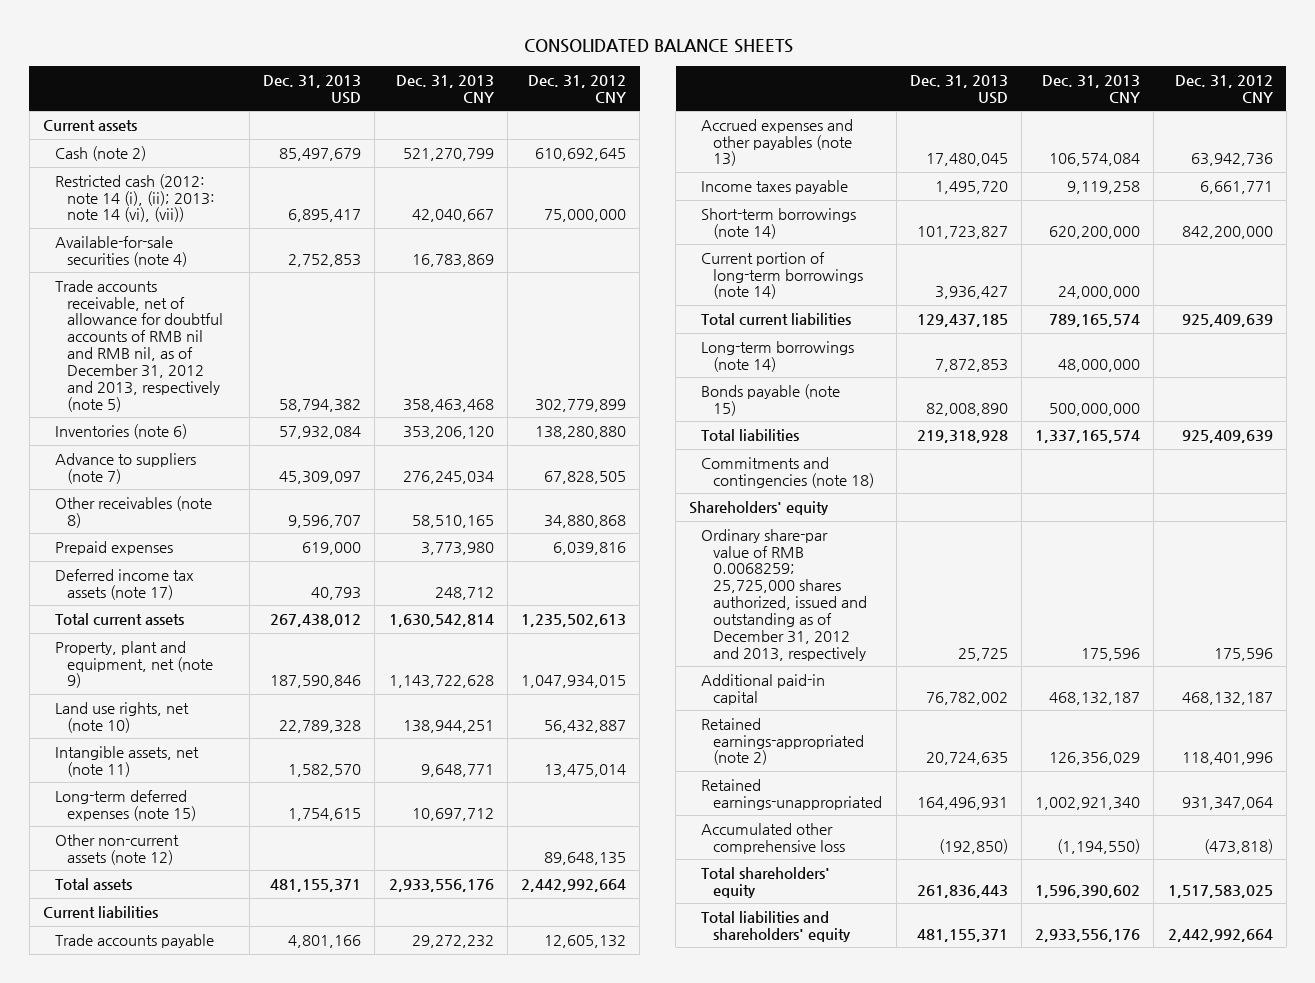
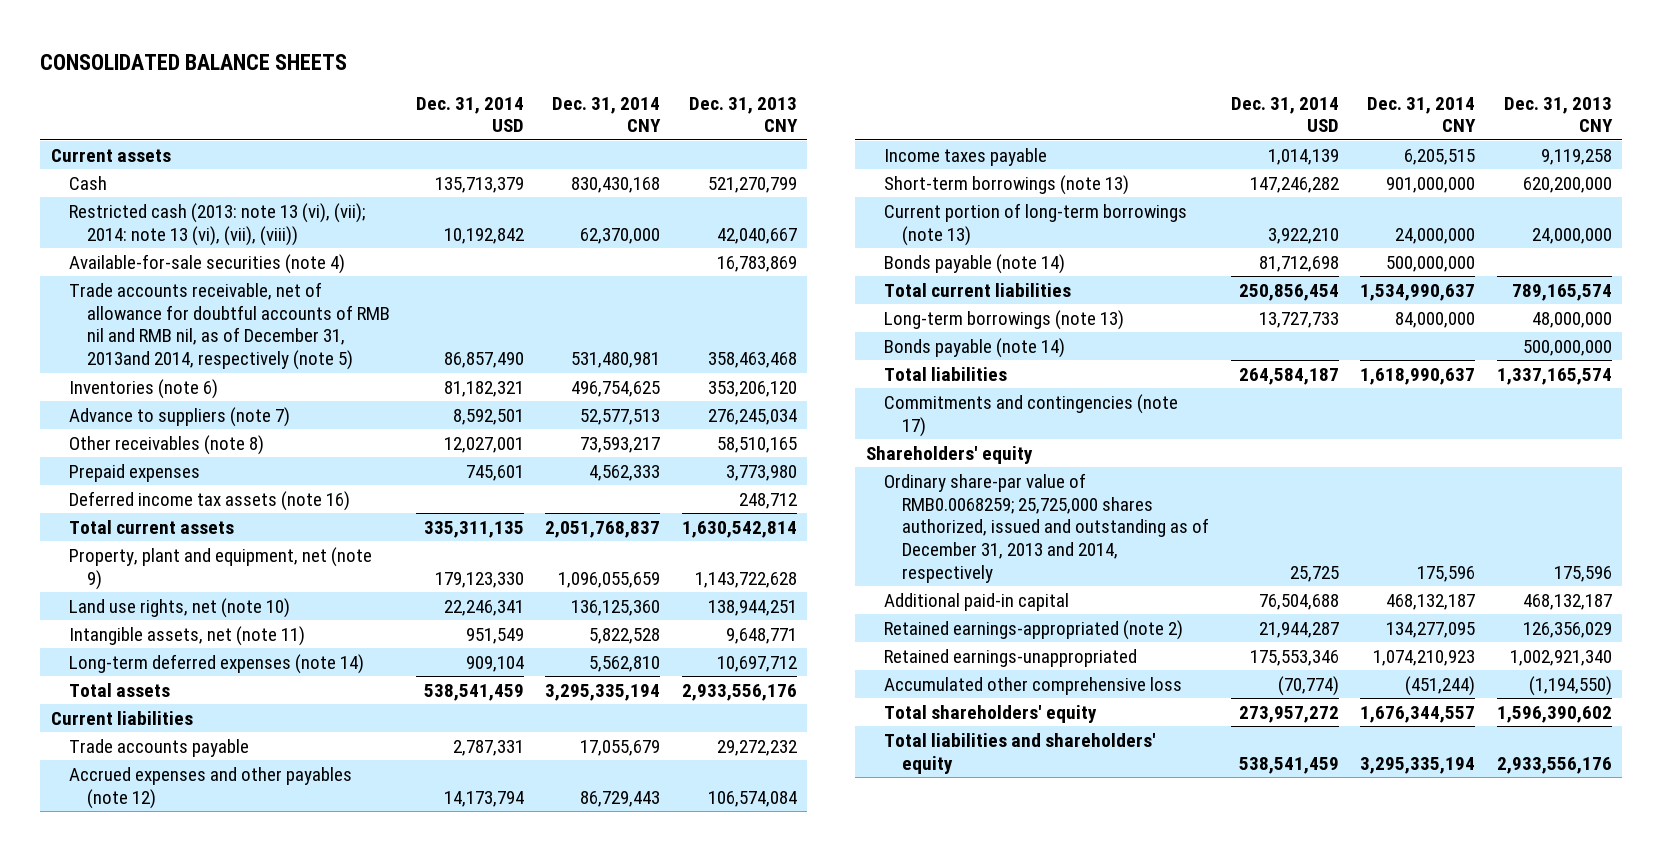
[263,74,362,104] Dec. 31, 2013 USD -> none
[527,74,626,103] Dec. 31, 2012 CNY -> none
none -> [415,96,524,133] Dec. 31, 2014 USD
none -> [552,96,662,133] Dec. 31, 2014 CNY
[54,145,146,161] Cash (note 2) -> [69,175,108,190] Cash
[54,173,215,223] Restricted cash (2012: note 14 (i), (ii); 2013: note 14 (vi), (vii)) -> [69,202,366,246] Restricted cash (2013: note 13 (vi), (vii); 2014: note 13 (vi), (vii), (viii))
[54,279,223,412] Trade accounts receivable, net of allowance for doubtful accounts of RMB nil and RMB nil, as of December 31, 2012 and 2013, respectively (note 5) -> [69,281,391,371] Trade accounts receivable, net of allowance for doubtful accounts of RMB nil and RMB nil, as of December 31, 2013and 2014, respectively (note 5)
[54,568,194,600] Deferred income tax assets (note 17) -> [69,490,351,511] Deferred income tax assets (note 16)
[54,833,179,865] Other non-current assets (note 12) -> none
[54,789,196,821] Long-term deferred expenses (note 15) -> [69,653,365,674] Long-term deferred expenses (note 14)
[701,118,854,167] Accrued expenses and other payables (note 13) -> [69,766,353,809] Accrued expenses and other payables (note 12)
[701,207,857,239] Short-term borrowings (note 14) -> [884,174,1130,195] Short-term borrowings (note 13)
[701,251,864,300] Current portion of long-term borrowings (note 14) -> [884,202,1188,246] Current portion of long-term borrowings (note 13)
none -> [884,253,1066,274] Bonds payable (note 14)
[701,340,855,372] Long-term borrowings (note 14) -> [884,309,1125,330] Long-term borrowings (note 13)
[701,383,841,416] Bonds payable (note 15) -> [884,337,1066,358] Bonds payable (note 14)
[701,456,875,488] Commitments and contingencies (note 18) -> [884,393,1179,437] Commitments and contingencies (note 17)
[701,528,868,661] Ordinary share-par value of RMB 0.0068259; 25,725,000 shares authorized, issued and outstanding as of December 31, 2012 and 2013, respectively -> [884,472,1210,584] Ordinary share-par value of RMB0.0068259; 25,725,000 shares authorized, issued and outstanding as of December 31, 2013 and 2014, respectively

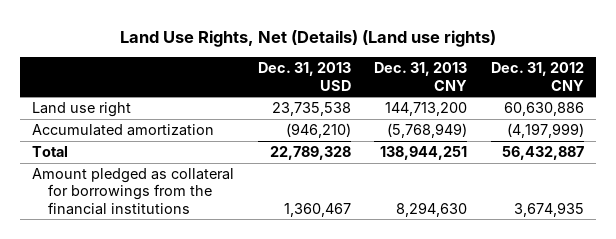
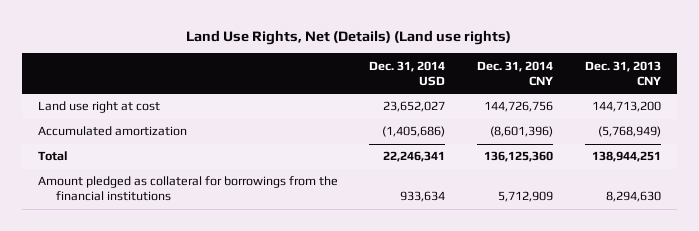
[257,62,351,91] Dec. 31, 2013 USD -> none
[491,62,585,91] Dec. 31, 2012 CNY -> none
none -> [369,60,446,86] Dec. 31, 2014 USD
none -> [477,60,554,86] Dec. 31, 2014 CNY
[31,102,131,118] Land use right -> [37,101,160,114] Land use right at cost

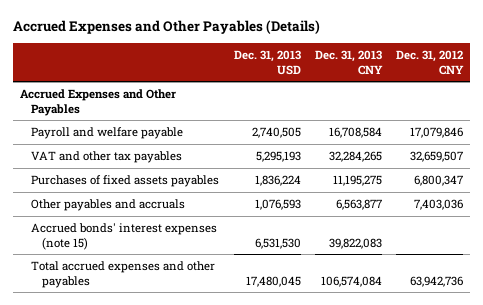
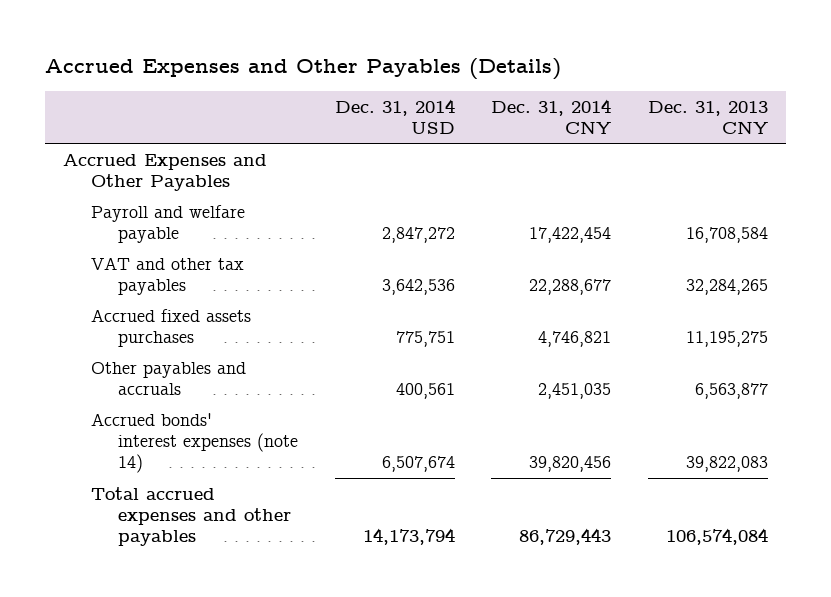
[233,50,301,75] Dec. 31, 2013 USD -> none
[395,50,464,75] Dec. 31, 2012 CNY -> none
none -> [334,98,455,135] Dec. 31, 2014 USD
none -> [491,98,612,135] Dec. 31, 2014 CNY
[31,174,220,187] Purchases of fixed assets payables -> [90,308,251,348] Accrued fixed assets purchases
[31,222,218,250] Accrued bonds' interest expenses (note 15) -> [90,412,299,474] Accrued bonds' interest expenses (note 14)

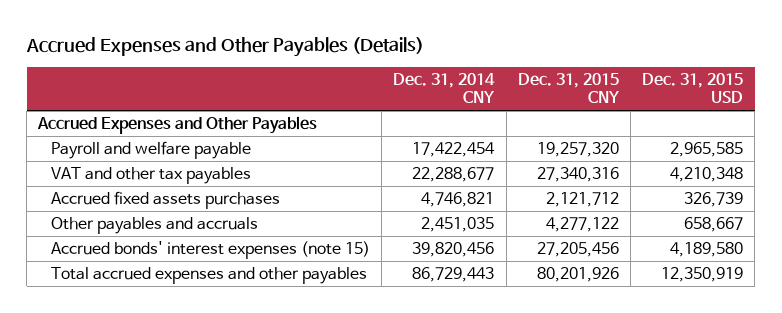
[334,98,455,135] Dec. 31, 2014 USD -> none
[647,100,768,135] Dec. 31, 2013 CNY -> none
none -> [517,72,620,104] Dec. 31, 2015 CNY
none -> [642,72,744,104] Dec. 31, 2015 USD
[90,412,299,474] Accrued bonds' interest expenses (note 14) -> [51,241,371,260] Accrued bonds' interest expenses (note 15)

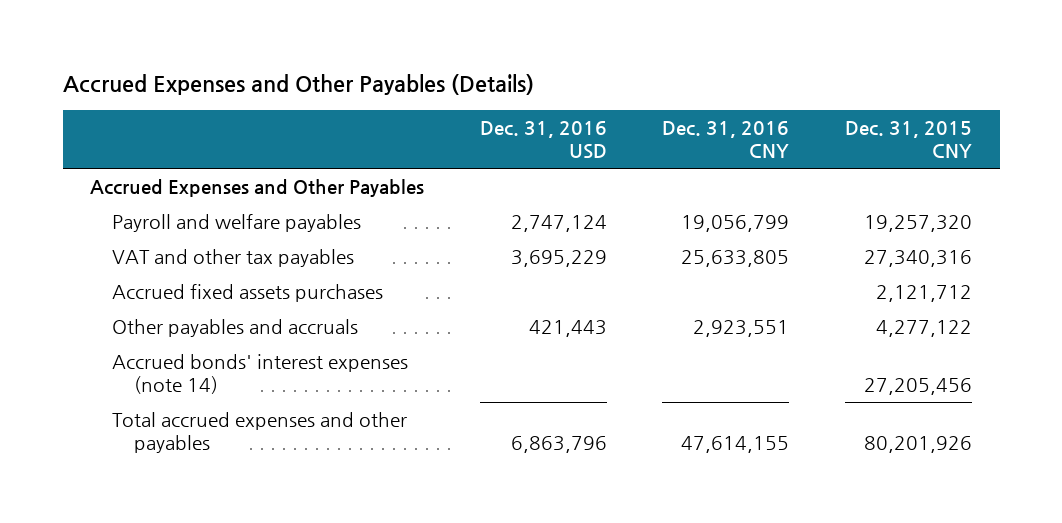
[393,72,496,104] Dec. 31, 2014 CNY -> none
[642,72,744,104] Dec. 31, 2015 USD -> none
none -> [479,121,607,160] Dec. 31, 2016 USD
none -> [662,121,790,159] Dec. 31, 2016 CNY
[51,141,252,160] Payroll and welfare payable -> [112,213,362,232] Payroll and welfare payables
[51,241,371,260] Accrued bonds' interest expenses (note 15) -> [112,353,409,395] Accrued bonds' interest expenses (note 14)

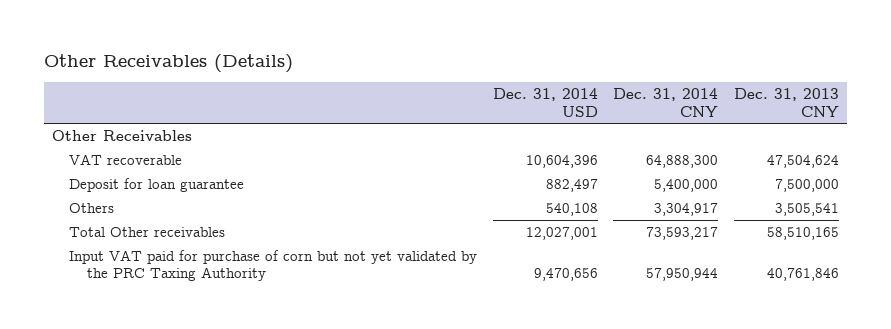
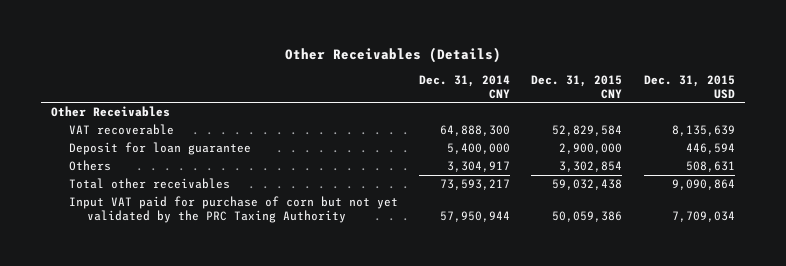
[492,88,598,117] Dec. 31, 2014 USD -> none
[733,88,839,117] Dec. 31, 2013 CNY -> none
none -> [531,74,623,99] Dec. 31, 2015 CNY
none -> [643,74,735,99] Dec. 31, 2015 USD
[69,227,226,238] Total Other receivables -> [69,178,231,190] Total other receivables

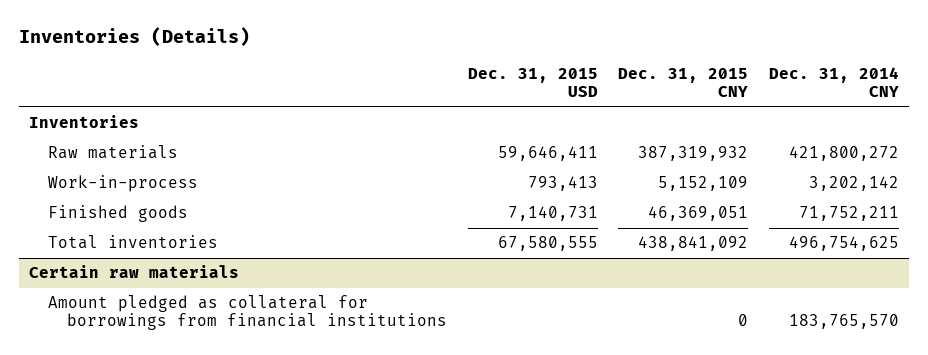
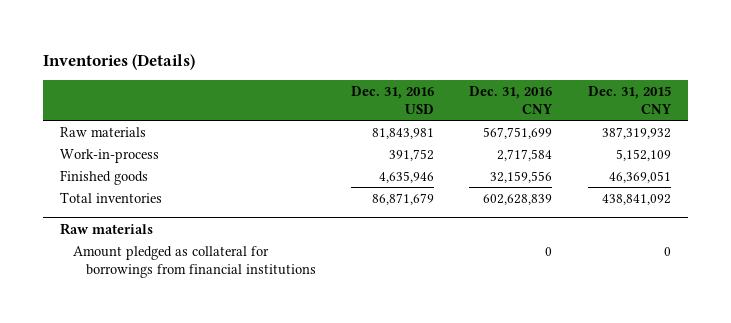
[467,68,598,98] Dec. 31, 2015 USD -> none
[769,67,900,98] Dec. 31, 2014 CNY -> none
none -> [351,86,435,115] Dec. 31, 2016 USD
none -> [469,86,554,115] Dec. 31, 2016 CNY
[29,115,140,129] Inventories -> none
[29,265,240,279] Certain raw materials -> [60,222,154,235] Raw materials

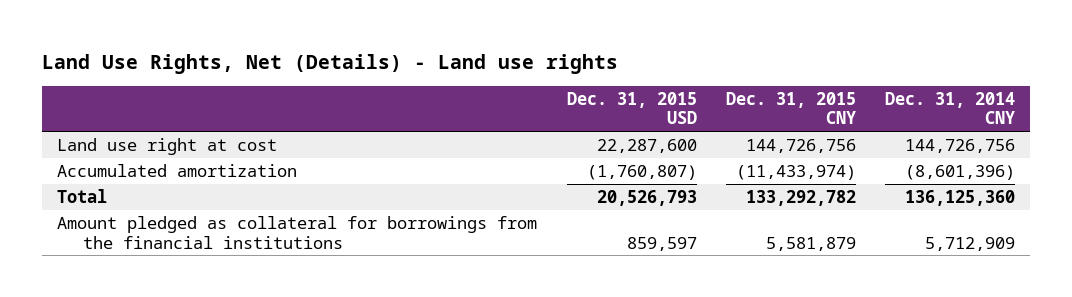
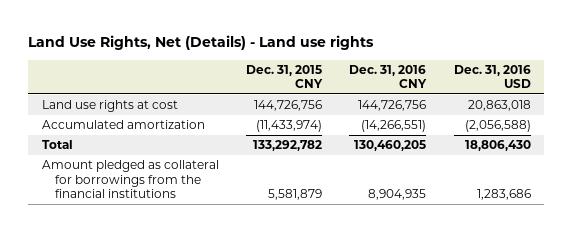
[566,91,697,125] Dec. 31, 2015 USD -> none
[885,91,1016,125] Dec. 31, 2014 CNY -> none
none -> [349,64,428,89] Dec. 31, 2016 CNY
none -> [453,64,531,89] Dec. 31, 2016 USD
[57,137,278,155] Land use right at cost -> [42,100,179,113] Land use rights at cost

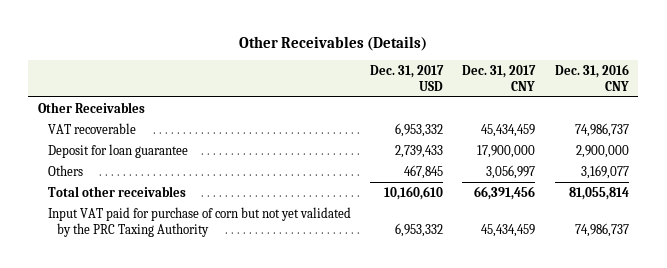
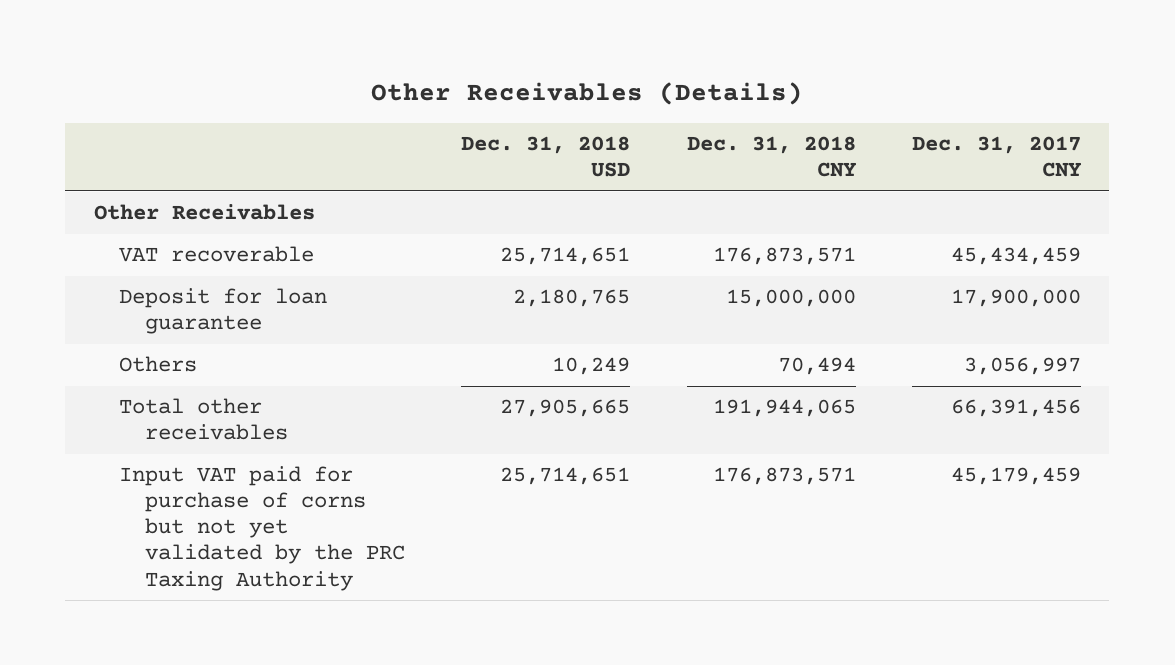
[369,64,444,91] Dec. 31, 2017 USD -> none
[554,63,629,91] Dec. 31, 2016 CNY -> none
none -> [461,136,631,178] Dec. 31, 2018 USD
none -> [686,136,857,178] Dec. 31, 2018 CNY
[47,206,351,237] Input VAT paid for purchase of corn but not yet validated by the PRC Taxing Authority -> [119,466,405,591] Input VAT paid for purchase of corns but not yet validated by the PRC Taxing Authority
[481,223,536,237] 45,434,459 -> [951,467,1082,486] 45,179,459

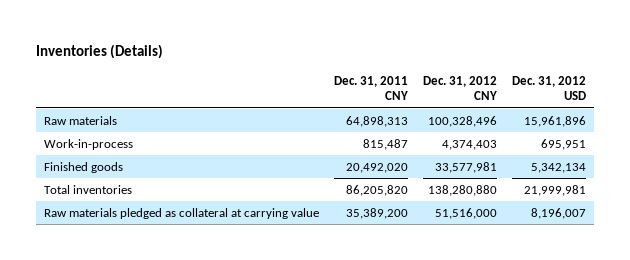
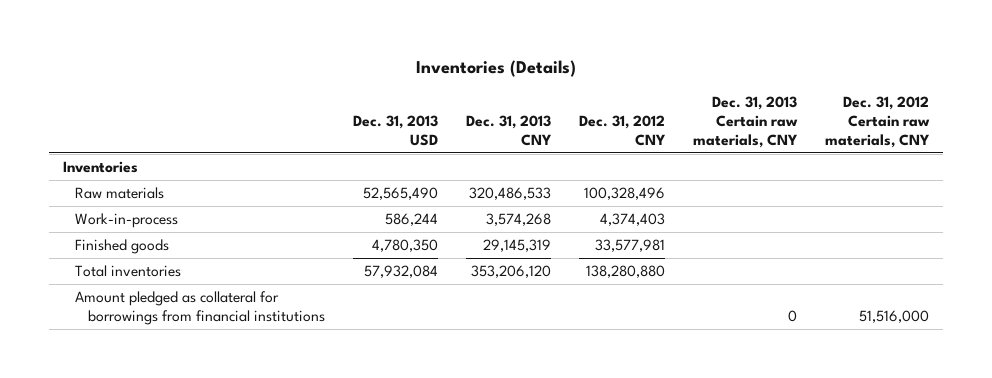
[333,76,408,101] Dec. 31, 2011 CNY -> none
[512,76,587,101] Dec. 31, 2012 USD -> none
none -> [352,114,438,146] Dec. 31, 2013 USD
none -> [465,114,552,146] Dec. 31, 2013 CNY
none -> [693,95,799,148] Dec. 31, 2013 Certain raw materials, CNY
none -> [825,95,931,148] Dec. 31, 2012 Certain raw materials, CNY
none -> [62,161,138,174] Inventories
[43,207,319,219] Raw materials pledged as collateral at carrying value -> none
none -> [75,291,325,326] Amount pledged as collateral for borrowings from financial institutions

